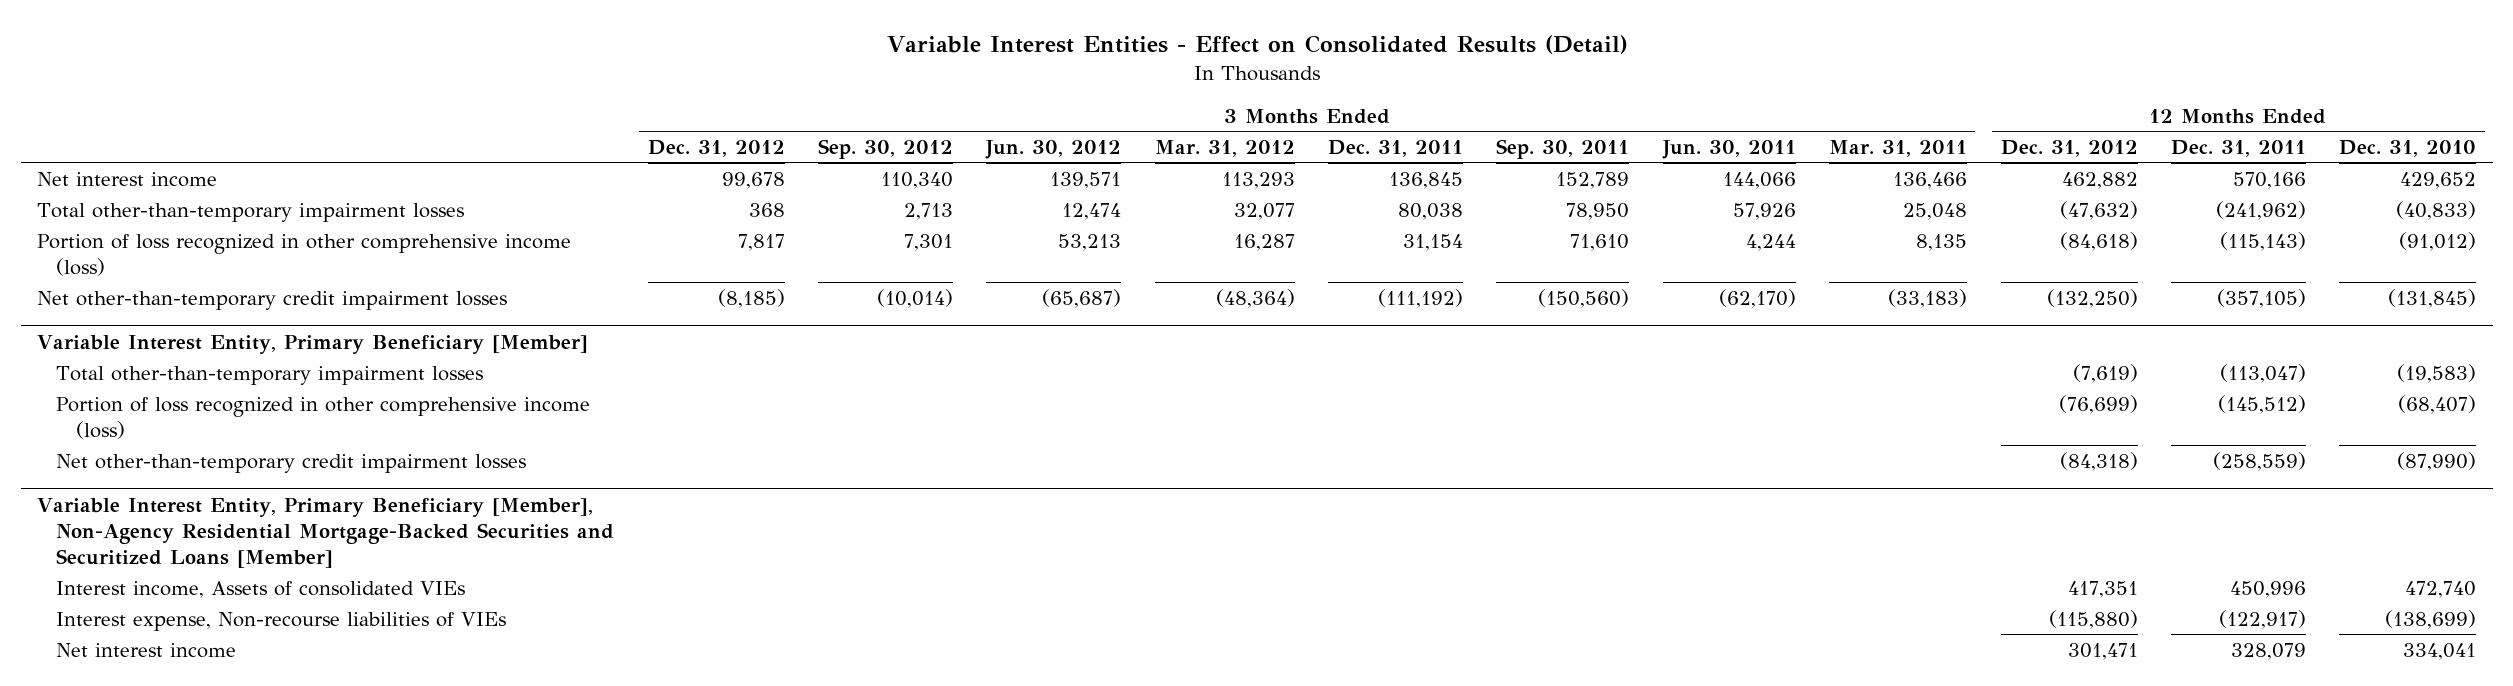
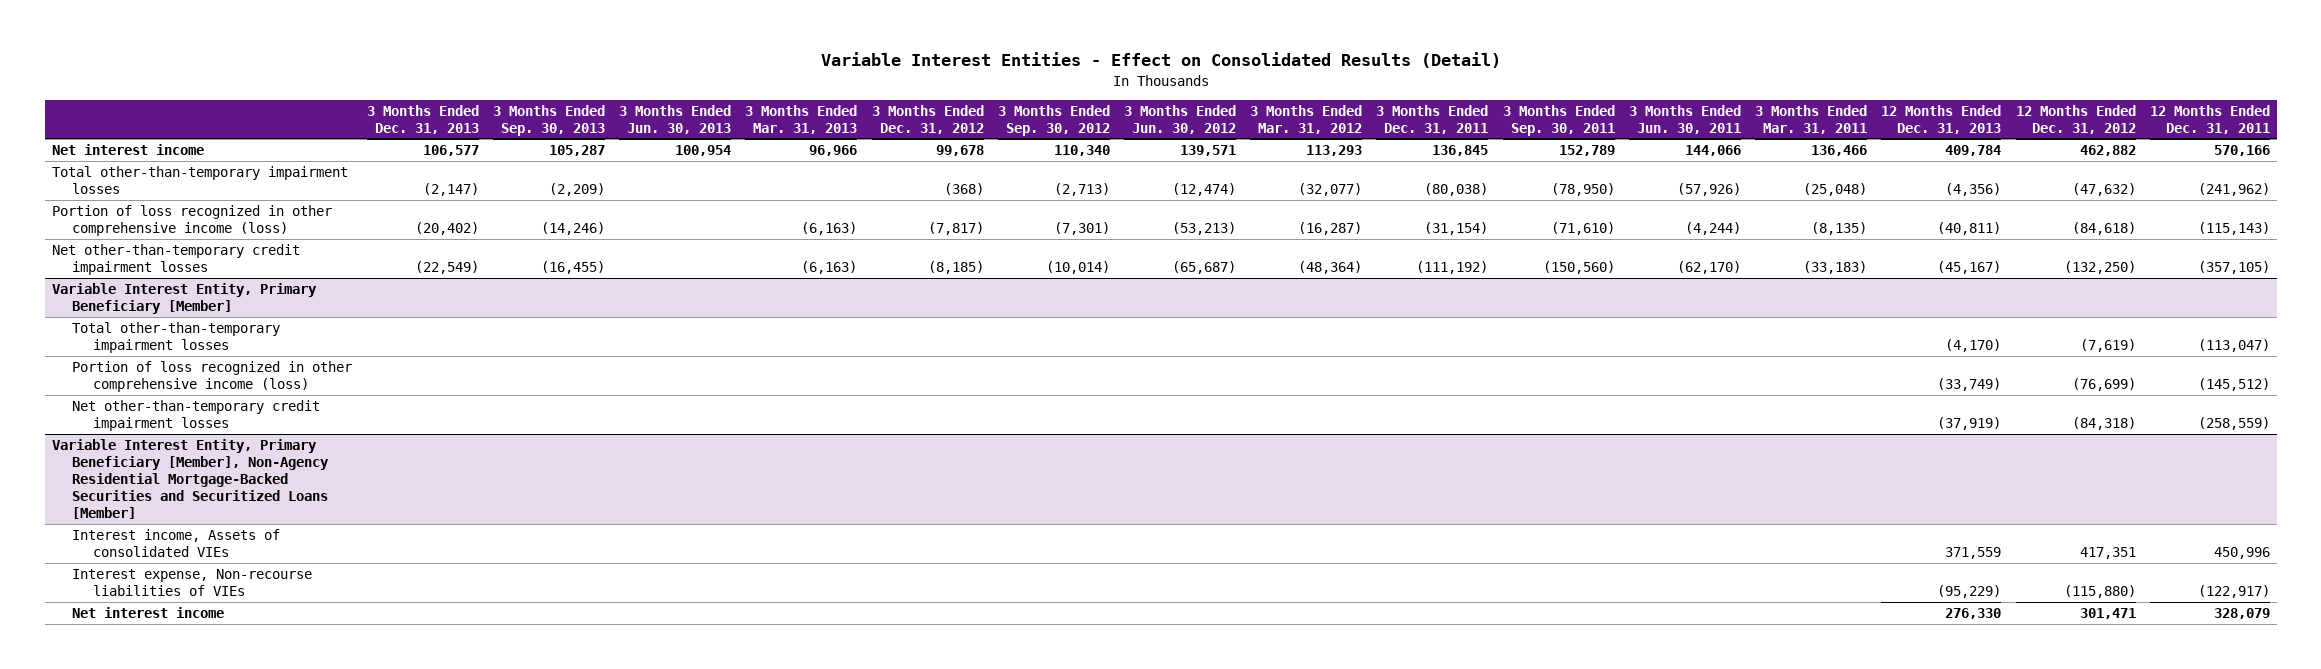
[2339,139,2477,157] Dec. 31, 2010 -> none
none -> [366,104,479,134] 3 Months Ended Dec. 31, 2013
none -> [492,104,605,136] 3 Months Ended Sep. 30, 2013
none -> [619,104,732,134] 3 Months Ended Jun. 30, 2013
none -> [745,104,858,134] 3 Months Ended Mar. 31, 2013
none -> [1881,104,2002,134] 12 Months Ended Dec. 31, 2013
[748,202,785,217] 368 -> [943,182,984,195] (368)
[904,202,954,220] 2,713 -> [1053,182,1110,196] (2,713)
[1062,202,1122,220] 12,474 -> [1172,182,1237,196] (12,474)
[1233,202,1295,220] 32,077 -> [1298,182,1363,196] (32,077)
[1398,202,1464,220] 80,038 -> [1424,182,1489,196] (80,038)
[1566,202,1630,220] 78,950 -> [1550,182,1615,196] (78,950)
[1732,202,1796,220] 57,926 -> [1676,182,1741,196] (57,926)
[1903,202,1968,220] 25,048 -> [1803,182,1868,196] (25,048)
[737,233,785,251] 7,817 -> [927,221,984,235] (7,817)
[904,233,954,251] 7,301 -> [1053,221,1110,235] (7,301)
[1058,233,1122,251] 53,213 -> [1172,221,1237,235] (53,213)
[1233,233,1295,251] 16,287 -> [1298,221,1363,235] (16,287)
[1403,233,1464,251] 31,154 -> [1424,221,1489,235] (31,154)
[1570,233,1630,251] 71,610 -> [1550,221,1615,235] (71,610)
[1745,233,1796,251] 4,244 -> [1684,221,1741,235] (4,244)
[1916,233,1968,251] 8,135 -> [1811,221,1868,235] (8,135)

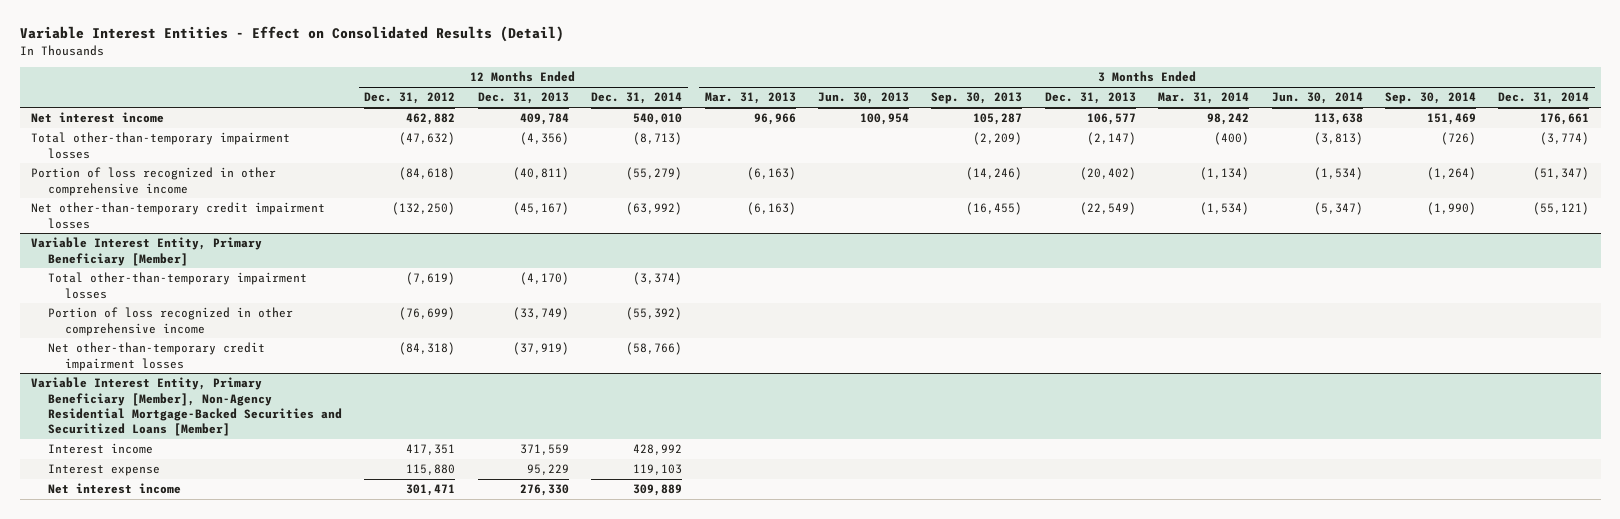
[871,104,984,134] 3 Months Ended Dec. 31, 2012 -> none
[997,104,1110,136] 3 Months Ended Sep. 30, 2012 -> none
[1124,104,1237,134] 3 Months Ended Jun. 30, 2012 -> none
[1250,104,1363,134] 3 Months Ended Mar. 31, 2012 -> none
[1376,104,1489,134] 3 Months Ended Dec. 31, 2011 -> none
[1502,104,1615,136] 3 Months Ended Sep. 30, 2011 -> none
[1628,104,1741,134] 3 Months Ended Jun. 30, 2011 -> none
[1755,104,1868,134] 3 Months Ended Mar. 31, 2011 -> none
[2149,104,2270,134] 12 Months Ended Dec. 31, 2011 -> none
none -> [591,92,683,105] Dec. 31, 2014
none -> [1158,92,1250,105] Mar. 31, 2014
none -> [1271,92,1363,105] Jun. 30, 2014
none -> [1384,92,1476,105] Sep. 30, 2014
none -> [1498,92,1590,105] Dec. 31, 2014
[51,204,332,236] Portion of loss recognized in other comprehensive income (loss) -> [30,167,276,196] Portion of loss recognized in other comprehensive income
[72,360,353,392] Portion of loss recognized in other comprehensive income (loss) -> [47,307,293,336] Portion of loss recognized in other comprehensive income
[72,528,281,557] Interest income, Assets of consolidated VIEs -> [47,443,153,455] Interest income
[72,568,313,596] Interest expense, Non-recourse liabilities of VIEs -> [47,464,160,477] Interest expense
[1937,584,2002,598] (95,229) -> [526,464,569,476] 95,229
[2063,584,2136,598] (115,880) -> [406,464,456,476] 115,880

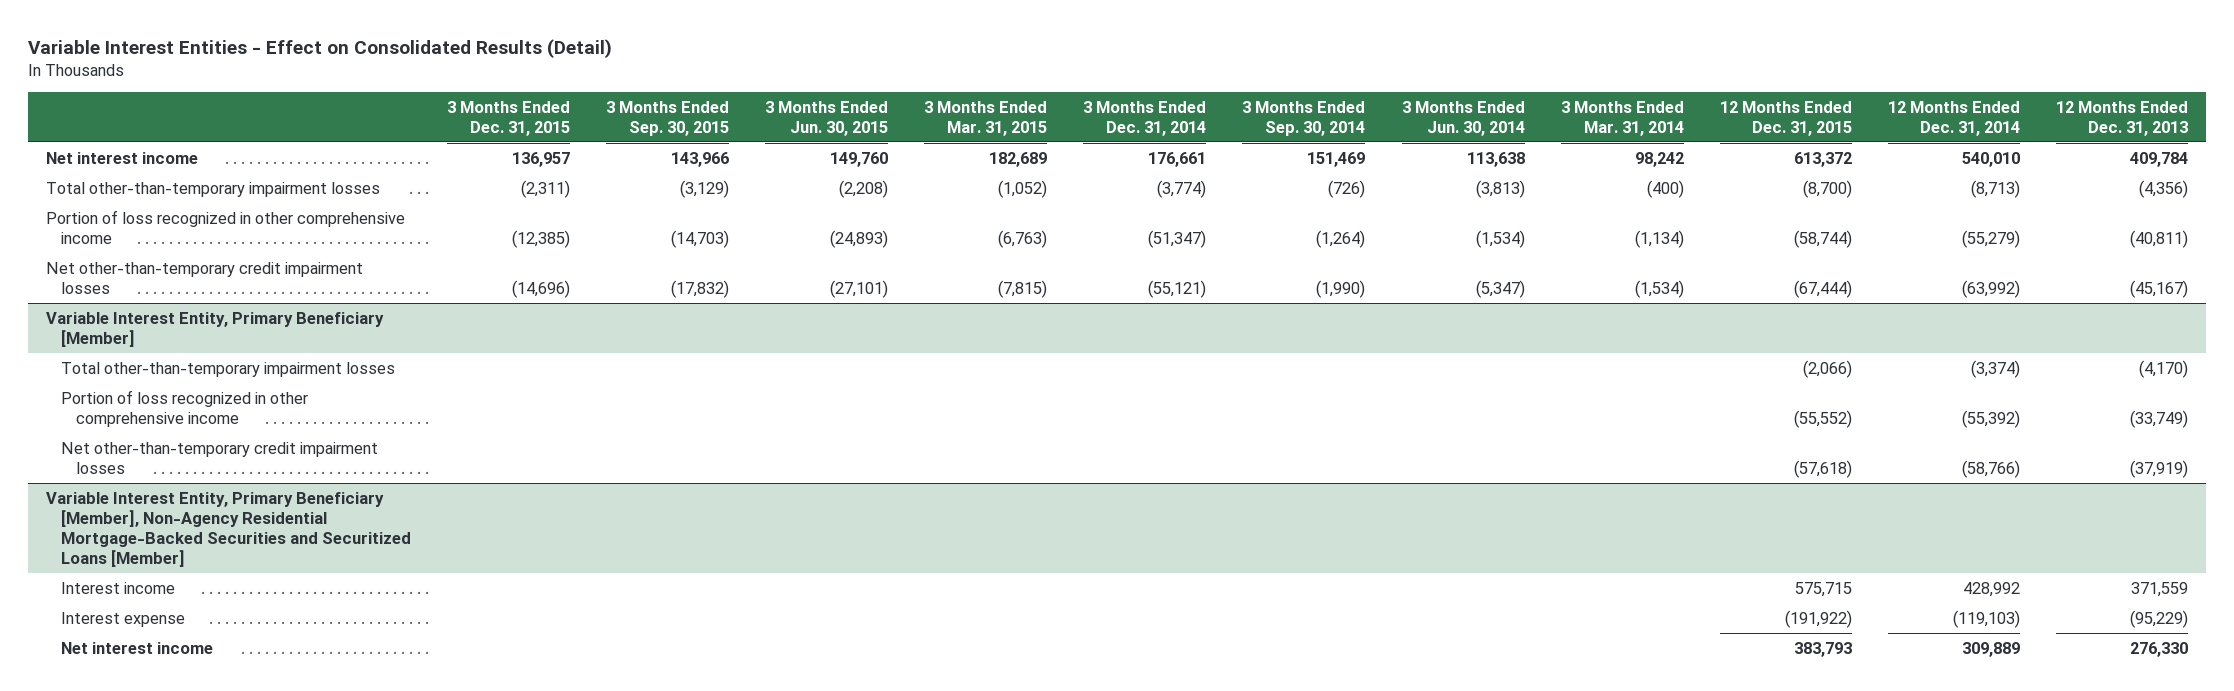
[364,92,456,105] Dec. 31, 2012 -> none
[704,92,796,105] Mar. 31, 2013 -> none
[817,92,909,105] Jun. 30, 2013 -> none
[931,92,1023,105] Sep. 30, 2013 -> none
[1044,92,1136,105] Dec. 31, 2013 -> none
none -> [446,100,570,136] 3 Months Ended Dec. 31, 2015
none -> [606,100,730,136] 3 Months Ended Sep. 30, 2015
none -> [765,100,889,136] 3 Months Ended Jun. 30, 2015
none -> [924,100,1048,136] 3 Months Ended Mar. 31, 2015
none -> [1719,100,1852,136] 12 Months Ended Dec. 31, 2015
[526,464,569,476] 95,229 -> [2129,609,2188,628] (95,229)
[633,464,683,476] 119,103 -> [1952,609,2020,628] (119,103)

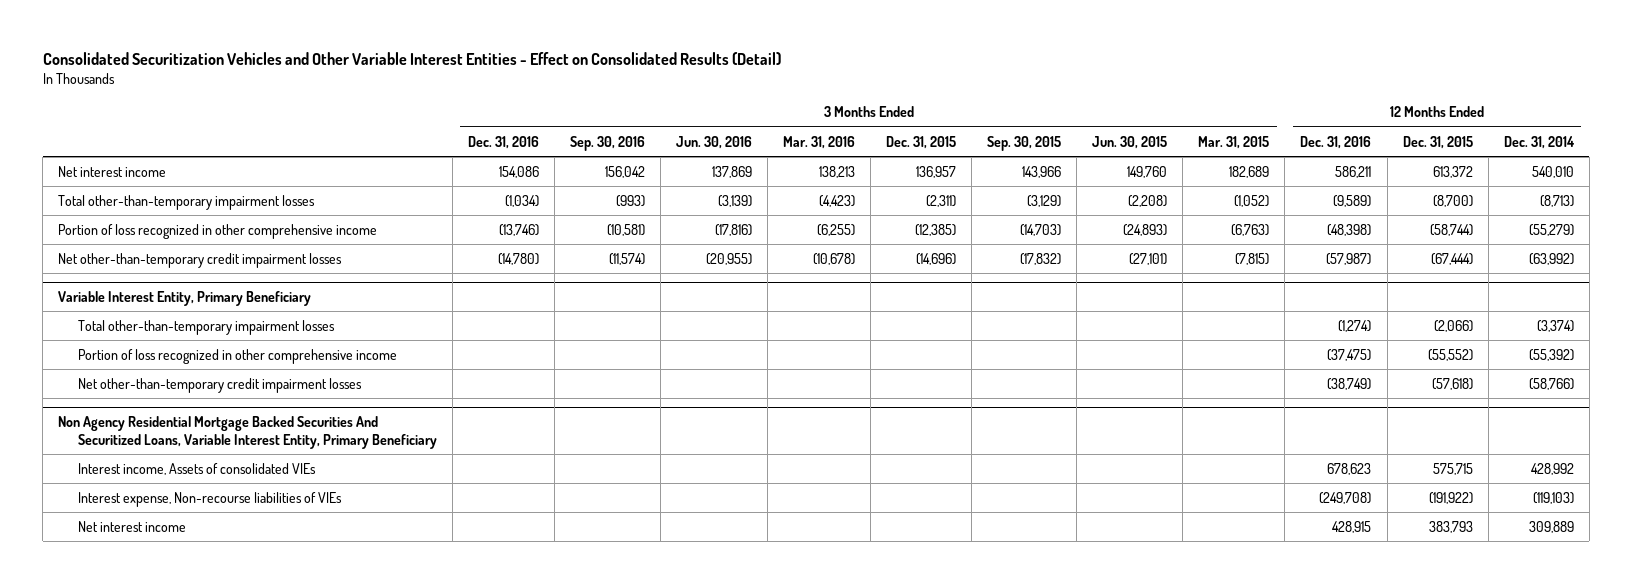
[28,38,613,58] Variable Interest Entities - Effect on Consolidated Results (Detail) -> [42,51,781,65] Consolidated Securitization Vehicles and Other Variable Interest Entities - Effect on Consolidated Results (Detail)
[1083,100,1207,136] 3 Months Ended Dec. 31, 2014 -> none
[1242,100,1366,136] 3 Months Ended Sep. 30, 2014 -> none
[1401,100,1525,136] 3 Months Ended Jun. 30, 2014 -> none
[1560,100,1684,136] 3 Months Ended Mar. 31, 2014 -> none
[2055,100,2188,136] 12 Months Ended Dec. 31, 2013 -> none
none -> [468,135,540,149] Dec. 31, 2016
none -> [570,135,646,151] Sep. 30, 2016
none -> [676,135,753,149] Jun. 30, 2016
none -> [783,135,856,149] Mar. 31, 2016
none -> [1300,135,1372,149] Dec. 31, 2016
[46,311,385,347] Variable Interest Entity, Primary Beneficiary [Member] -> [58,290,312,306] Variable Interest Entity, Primary Beneficiary
[46,491,411,567] Variable Interest Entity, Primary Beneficiary [Member], Non-Agency Residential Mortgage-Backed Securities and Securitized Loans [Member] -> [58,415,438,450] Non Agency Residential Mortgage Backed Securities And Securitized Loans, Variable Interest Entity, Primary Beneficiary
[60,581,175,594] Interest income -> [78,462,317,475] Interest income, Assets of consolidated VIEs
[60,611,185,627] Interest expense -> [78,491,343,507] Interest expense, Non-recourse liabilities of VIEs

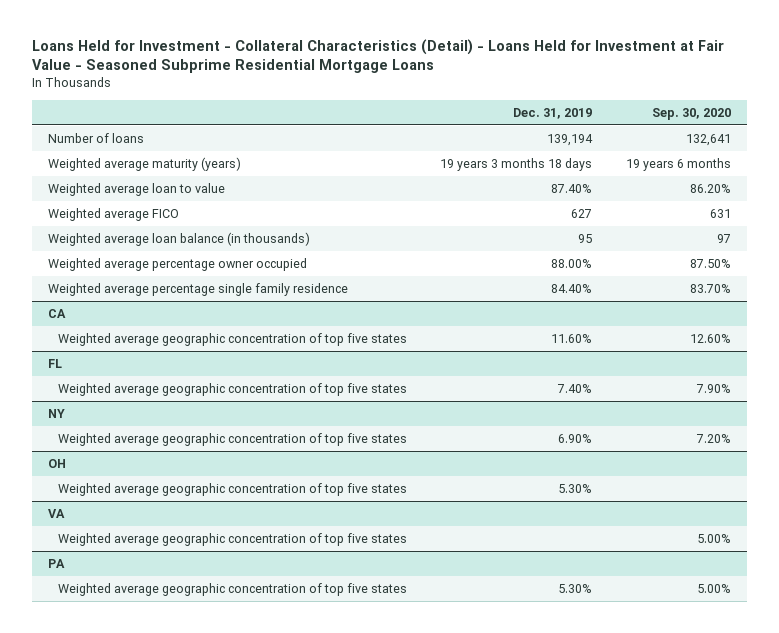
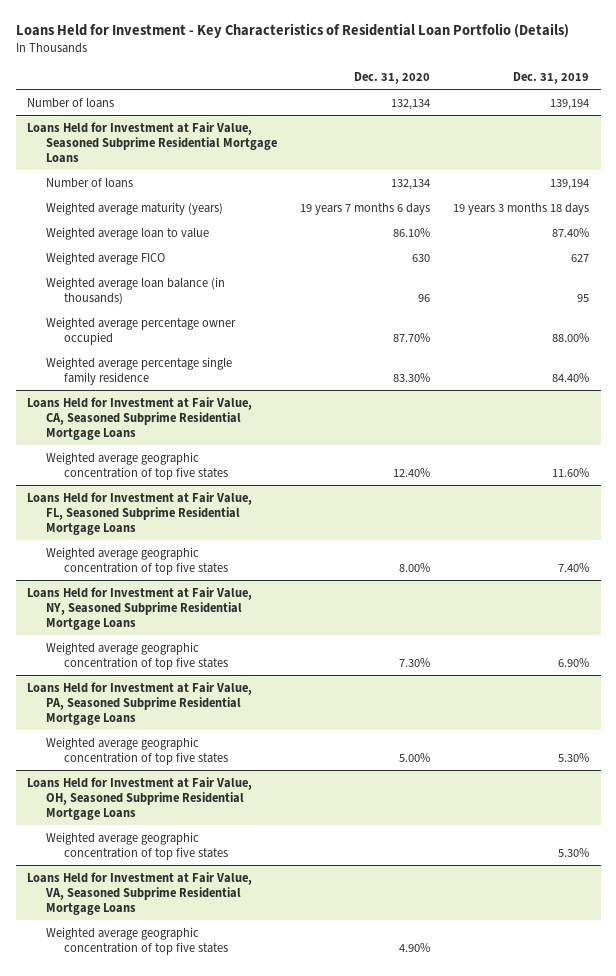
[31,39,724,74] Loans Held for Investment - Collateral Characteristics (Detail) - Loans Held for Investment at Fair Value - Seasoned Subprime Residential Mortgage Loans -> [15,23,569,39] Loans Held for Investment - Key Characteristics of Residential Loan Portfolio (Details)
[651,107,731,120] Sep. 30, 2020 -> none
none -> [353,72,430,85] Dec. 31, 2020
none -> [27,121,277,163] Loans Held for Investment at Fair Value, Seasoned Subprime Residential Mortgage Loans
none -> [45,177,133,188] Number of loans
[48,308,67,318] CA -> none
none -> [27,396,253,440] Loans Held for Investment at Fair Value, CA, Seasoned Subprime Residential Mortgage Loans
[48,358,63,368] FL -> none
none -> [27,491,253,535] Loans Held for Investment at Fair Value, FL, Seasoned Subprime Residential Mortgage Loans
[48,408,66,418] NY -> none
none -> [27,586,253,630] Loans Held for Investment at Fair Value, NY, Seasoned Subprime Residential Mortgage Loans
[48,458,67,468] OH -> none
none -> [27,681,253,725] Loans Held for Investment at Fair Value, PA, Seasoned Subprime Residential Mortgage Loans
[48,508,66,518] VA -> none
[57,532,407,546] Weighted average geographic concentration of top five states -> none
[48,558,66,568] PA -> none
none -> [27,776,253,820] Loans Held for Investment at Fair Value, OH, Seasoned Subprime Residential Mortgage Loans
none -> [27,871,253,915] Loans Held for Investment at Fair Value, VA, Seasoned Subprime Residential Mortgage Loans
none -> [45,926,229,955] Weighted average geographic concentration of top five states

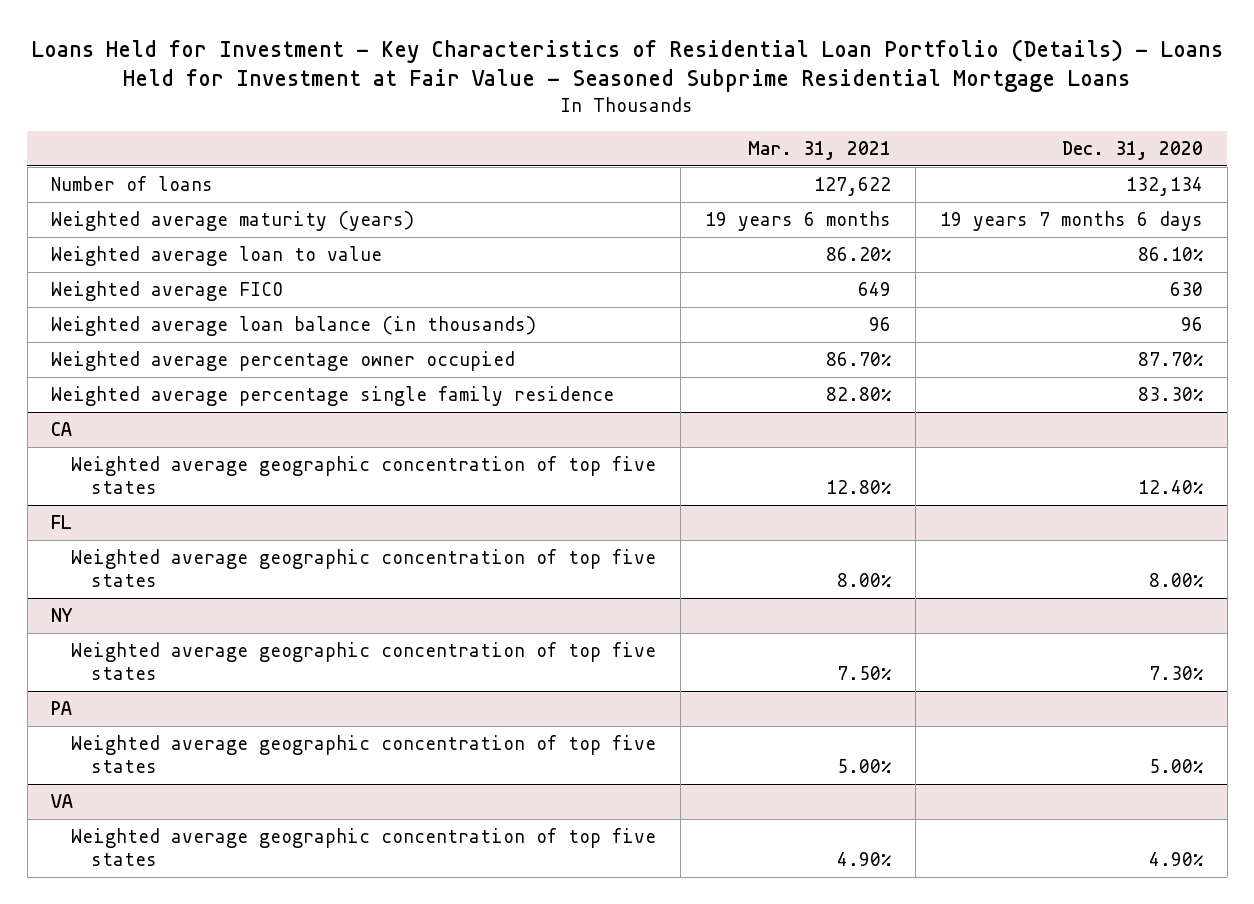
[15,23,569,39] Loans Held for Investment - Key Characteristics of Residential Loan Portfolio (Details) -> [31,38,1224,93] Loans Held for Investment - Key Characteristics of Residential Loan Portfolio (Details) - Loans Held for Investment at Fair Value - Seasoned Subprime Residential Mortgage Loans
[512,72,589,85] Dec. 31, 2019 -> none
none -> [748,140,892,160] Mar. 31, 2021
[27,121,277,163] Loans Held for Investment at Fair Value, Seasoned Subprime Residential Mortgage Loans -> none
[45,177,133,188] Number of loans -> none
[27,396,253,440] Loans Held for Investment at Fair Value, CA, Seasoned Subprime Residential Mortgage Loans -> none
none -> [51,422,73,437] CA
[27,491,253,535] Loans Held for Investment at Fair Value, FL, Seasoned Subprime Residential Mortgage Loans -> none
none -> [51,515,73,530] FL
[27,586,253,630] Loans Held for Investment at Fair Value, NY, Seasoned Subprime Residential Mortgage Loans -> none
none -> [51,608,74,623] NY
[27,681,253,725] Loans Held for Investment at Fair Value, PA, Seasoned Subprime Residential Mortgage Loans -> none
none -> [51,701,73,716] PA
[27,776,253,820] Loans Held for Investment at Fair Value, OH, Seasoned Subprime Residential Mortgage Loans -> none
[45,831,229,860] Weighted average geographic concentration of top five states -> none
[27,871,253,915] Loans Held for Investment at Fair Value, VA, Seasoned Subprime Residential Mortgage Loans -> none
none -> [51,794,74,809] VA

